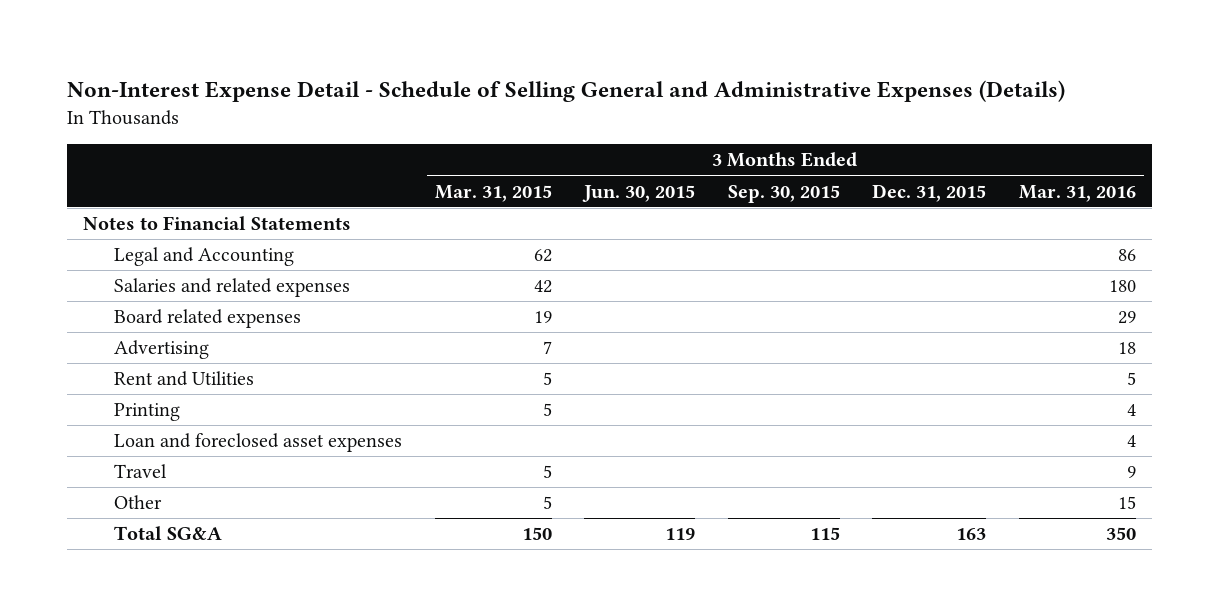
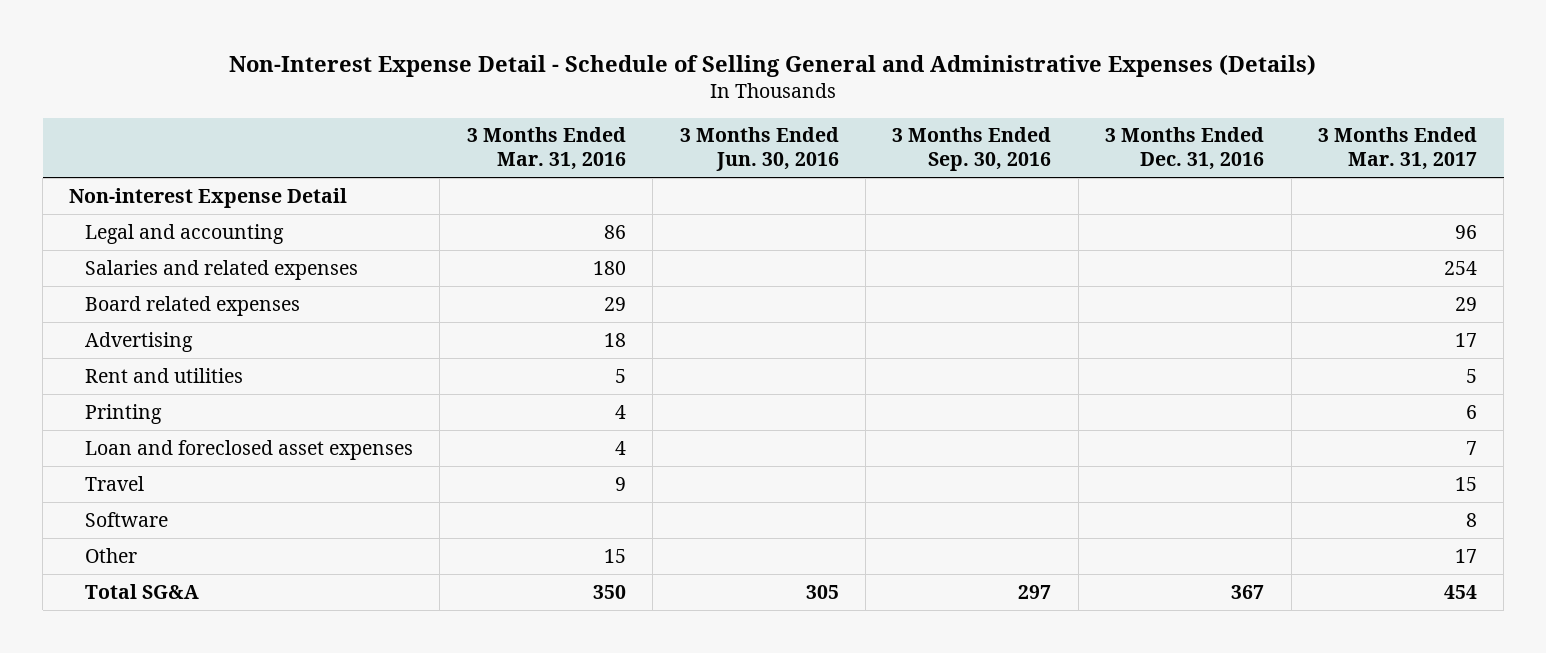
[434,184,552,202] Mar. 31, 2015 -> none
[582,184,696,202] Jun. 30, 2015 -> none
[727,184,840,203] Sep. 30, 2015 -> none
[872,183,987,202] Dec. 31, 2015 -> none
none -> [679,127,839,172] 3 Months Ended Jun. 30, 2016
none -> [892,127,1052,172] 3 Months Ended Sep. 30, 2016
none -> [1105,127,1265,171] 3 Months Ended Dec. 31, 2016
none -> [1317,127,1477,171] 3 Months Ended Mar. 31, 2017
[82,216,351,231] Notes to Financial Statements -> none
none -> [69,187,348,208] Non-interest Expense Detail
[114,247,295,267] Legal and Accounting -> [85,223,285,244] Legal and accounting
[114,371,255,387] Rent and Utilities -> [85,367,244,383] Rent and utilities
none -> [85,511,169,527] Software

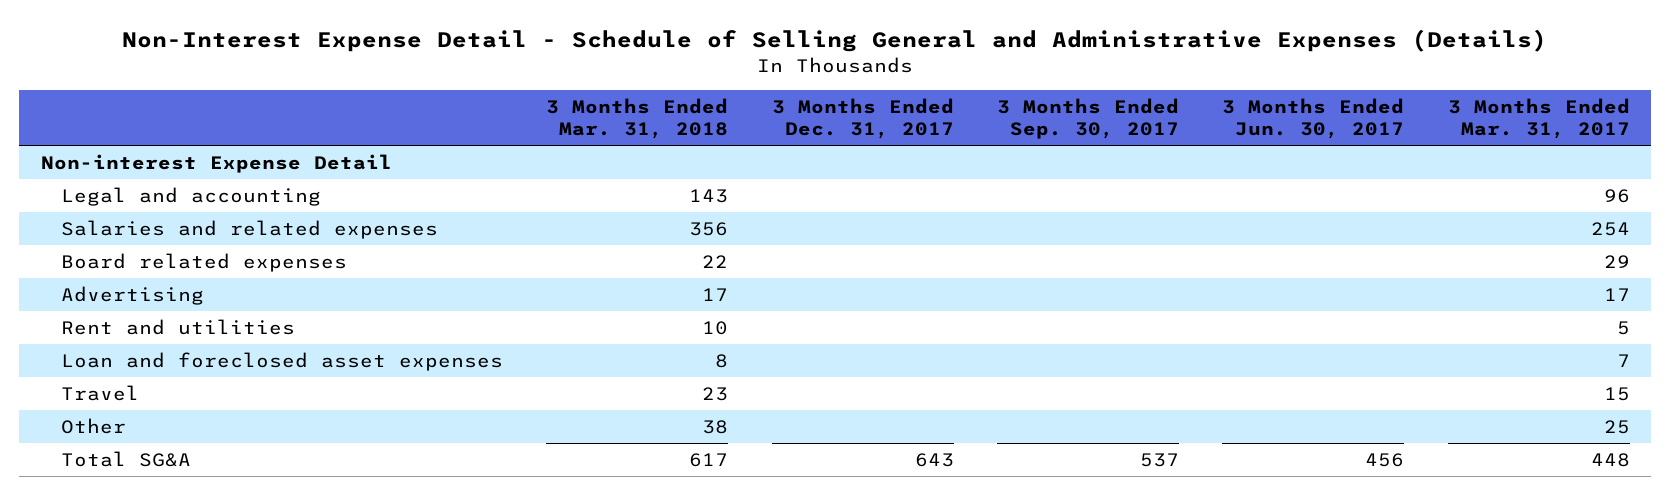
[466,127,626,171] 3 Months Ended Mar. 31, 2016 -> none
[679,127,839,172] 3 Months Ended Jun. 30, 2016 -> none
[892,127,1052,172] 3 Months Ended Sep. 30, 2016 -> none
[1105,127,1265,171] 3 Months Ended Dec. 31, 2016 -> none
none -> [546,97,729,139] 3 Months Ended Mar. 31, 2018
none -> [771,97,954,139] 3 Months Ended Dec. 31, 2017
none -> [996,97,1179,139] 3 Months Ended Sep. 30, 2017
none -> [1222,97,1405,139] 3 Months Ended Jun. 30, 2017
[85,403,163,424] Printing -> none
[85,511,169,527] Software -> none
[1454,548,1477,563] 17 -> [1603,419,1630,434] 25
[1443,584,1477,599] 454 -> [1590,452,1630,467] 448

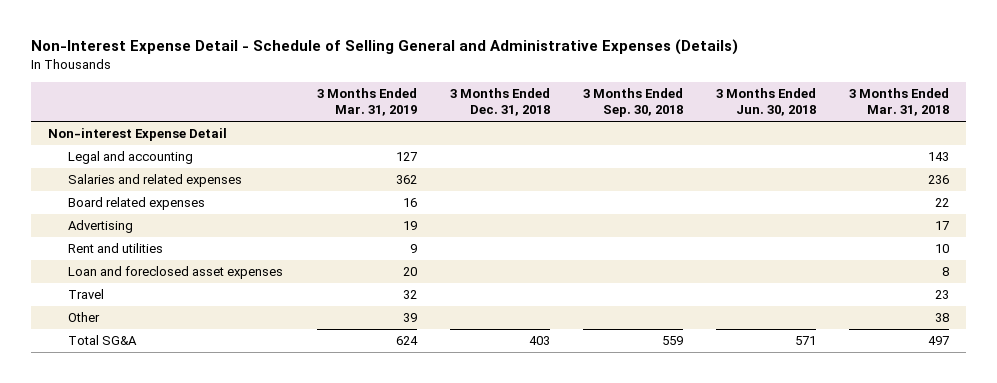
[771,97,954,139] 3 Months Ended Dec. 31, 2017 -> none
[996,97,1179,139] 3 Months Ended Sep. 30, 2017 -> none
[1222,97,1405,139] 3 Months Ended Jun. 30, 2017 -> none
[1447,97,1630,139] 3 Months Ended Mar. 31, 2017 -> none
none -> [316,88,417,117] 3 Months Ended Mar. 31, 2019
none -> [449,88,550,117] 3 Months Ended Dec. 31, 2018
none -> [582,88,683,118] 3 Months Ended Sep. 30, 2018
none -> [716,88,817,117] 3 Months Ended Jun. 30, 2018
[689,221,729,236] 356 -> [928,175,950,185] 236
[689,452,729,467] 617 -> [928,336,950,346] 497

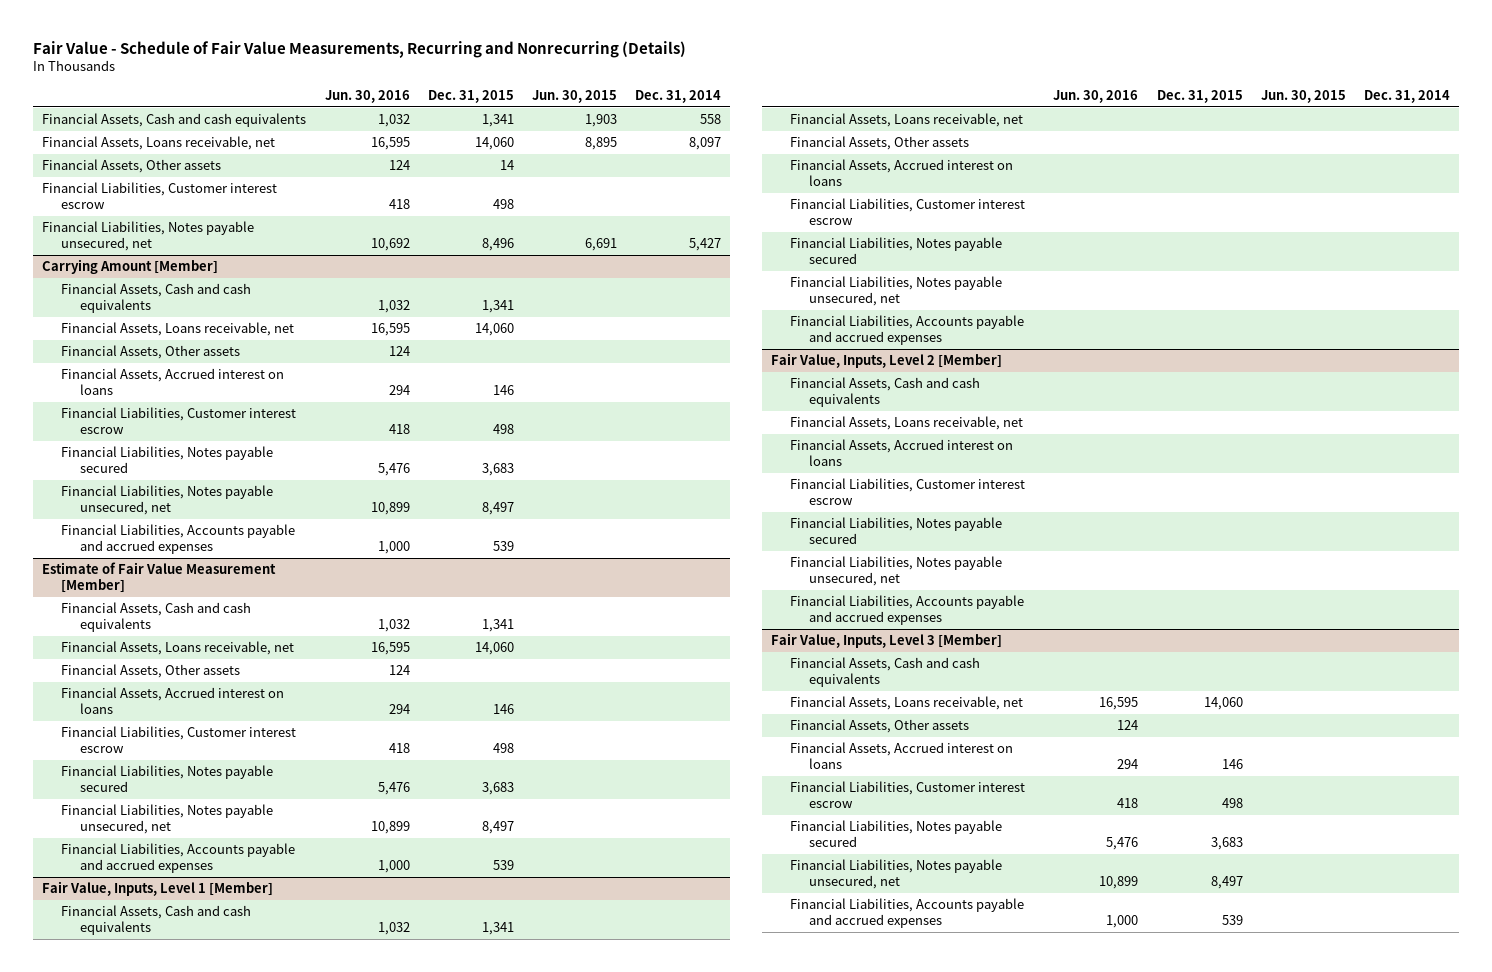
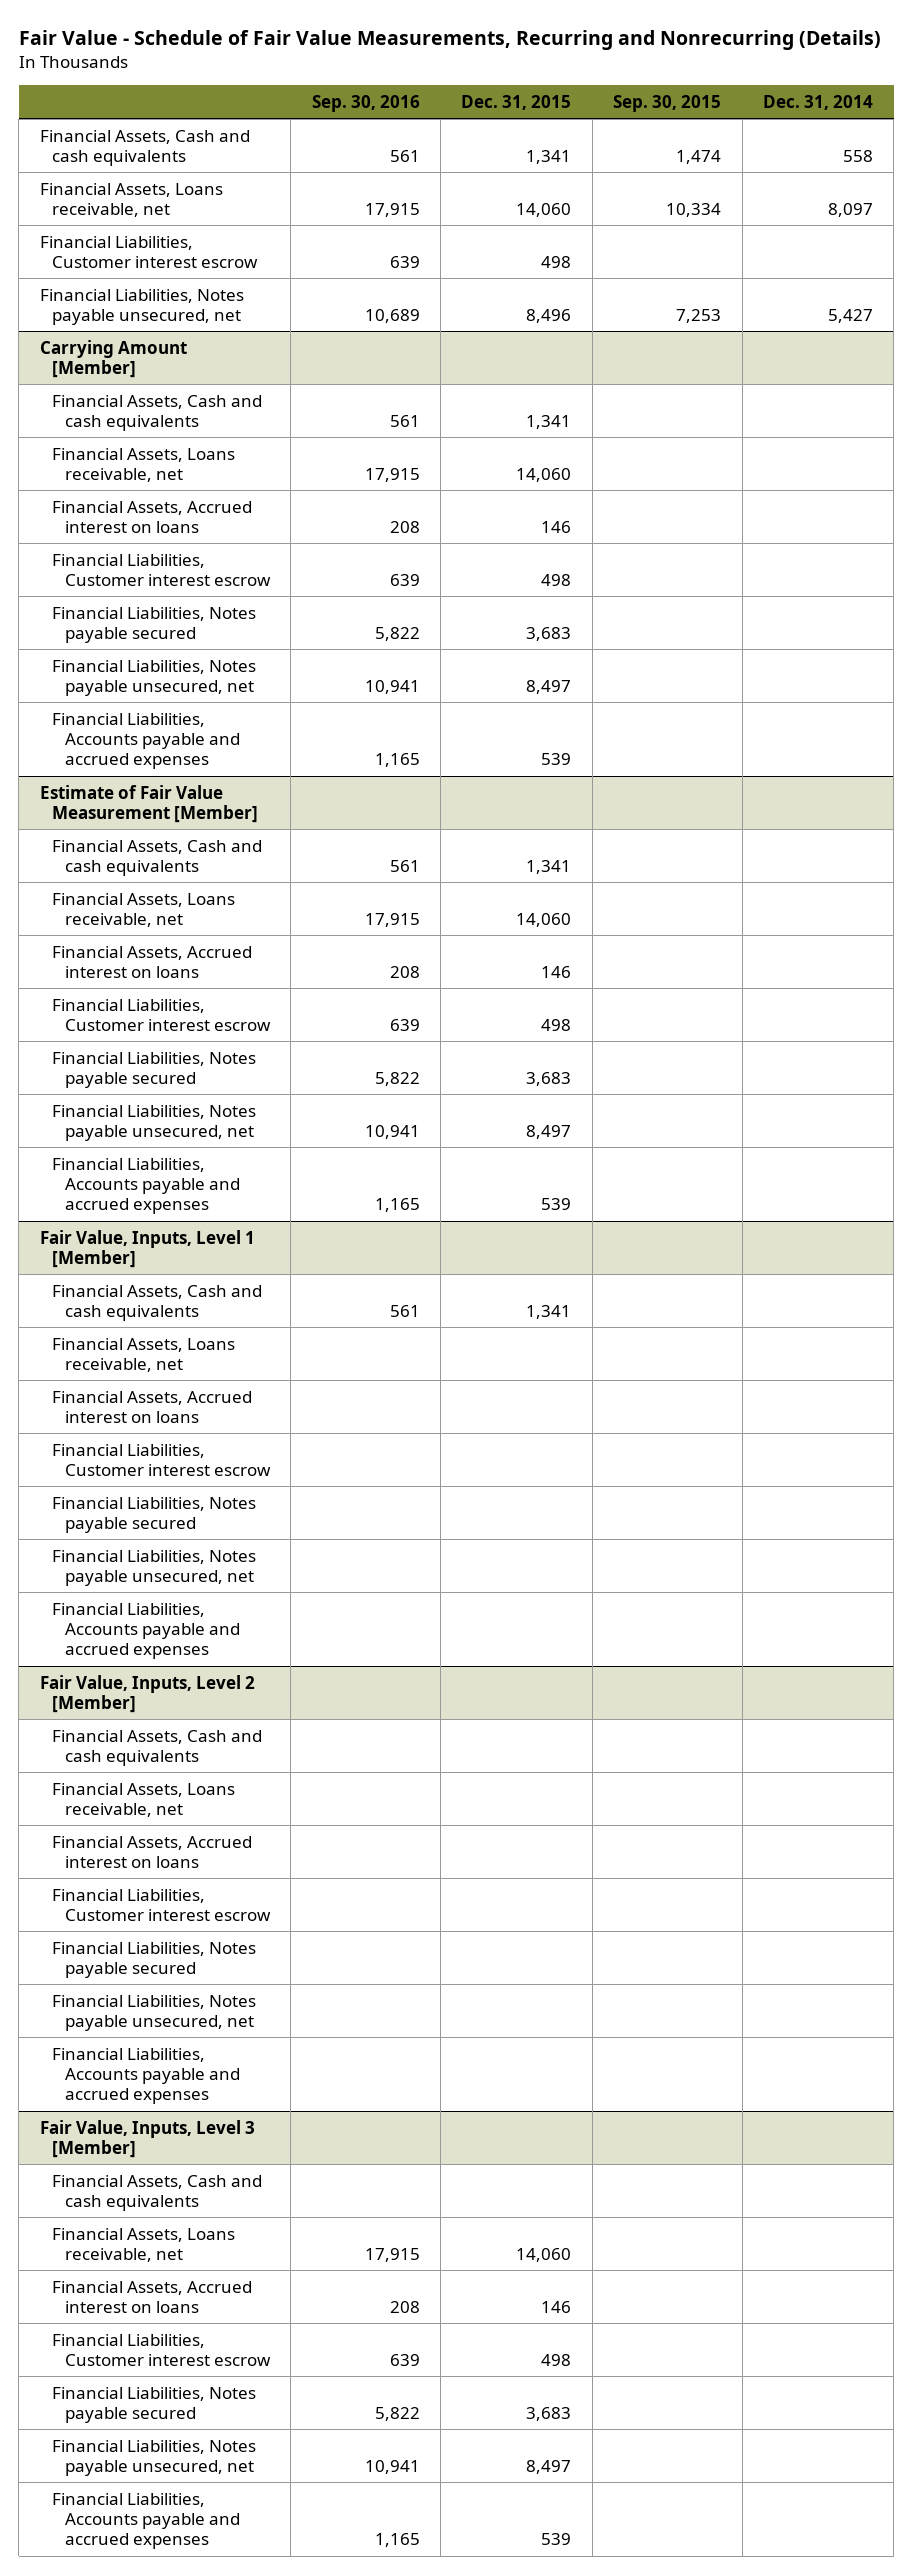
[324,90,410,104] Jun. 30, 2016 -> none
[531,90,617,104] Jun. 30, 2015 -> none
none -> [311,94,420,112] Sep. 30, 2016
none -> [613,94,722,112] Sep. 30, 2015
[42,159,222,174] Financial Assets, Other assets -> none
[61,345,241,360] Financial Assets, Other assets -> none
[61,664,241,679] Financial Assets, Other assets -> none
[790,136,970,151] Financial Assets, Other assets -> none
[790,719,970,734] Financial Assets, Other assets -> none

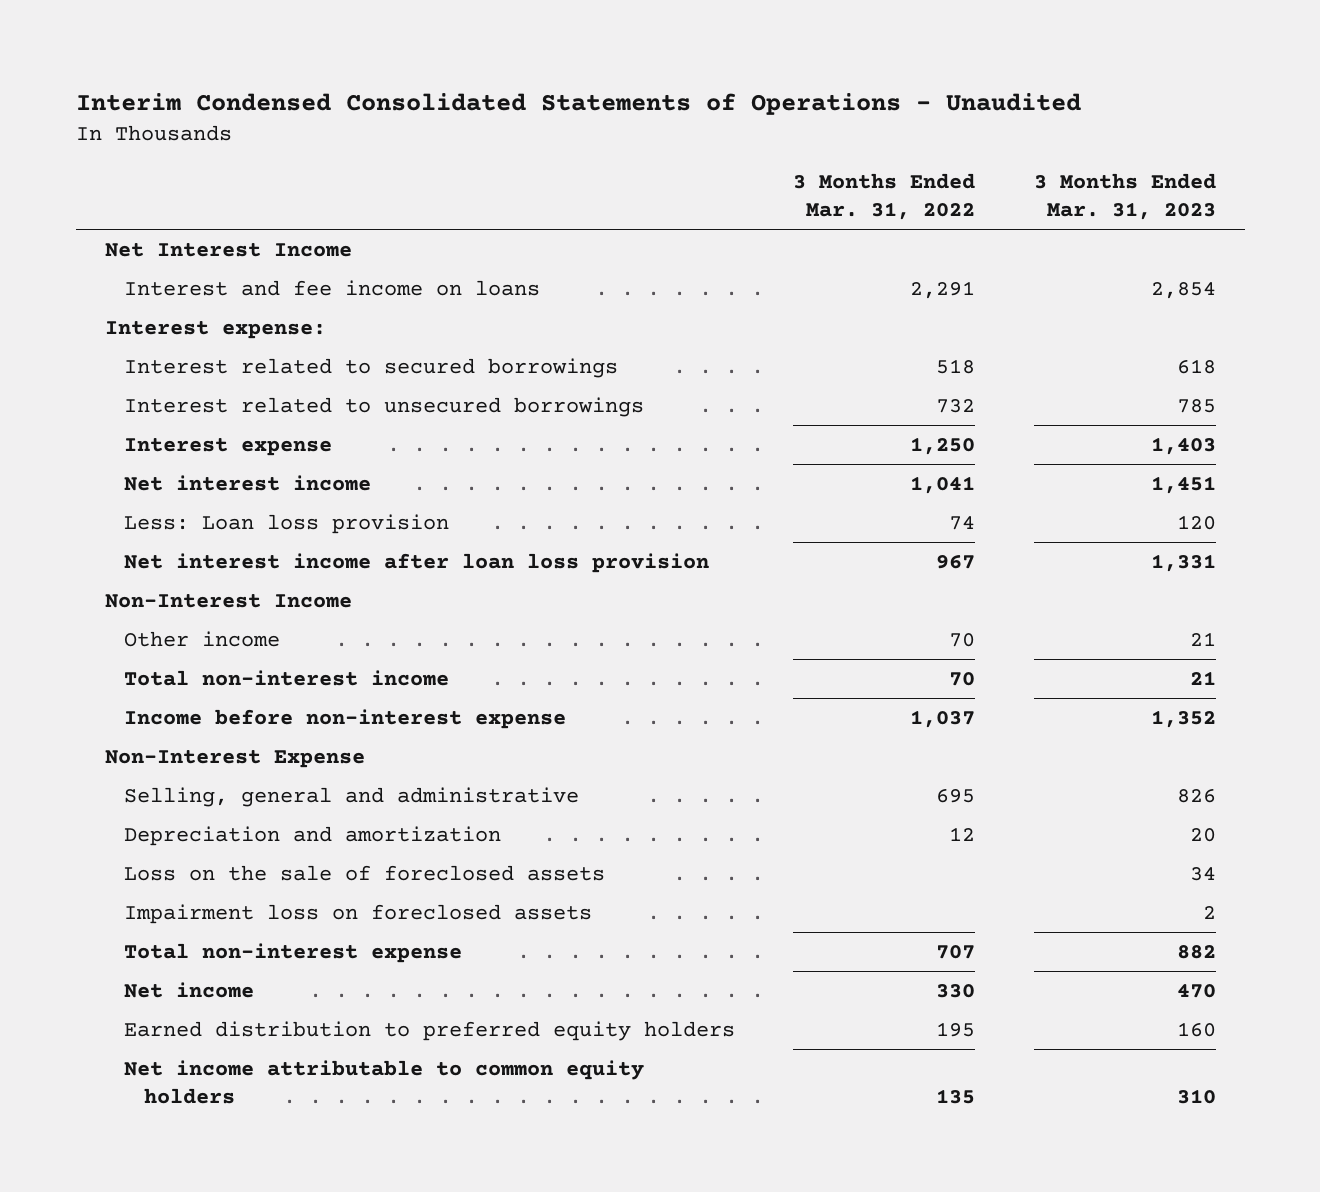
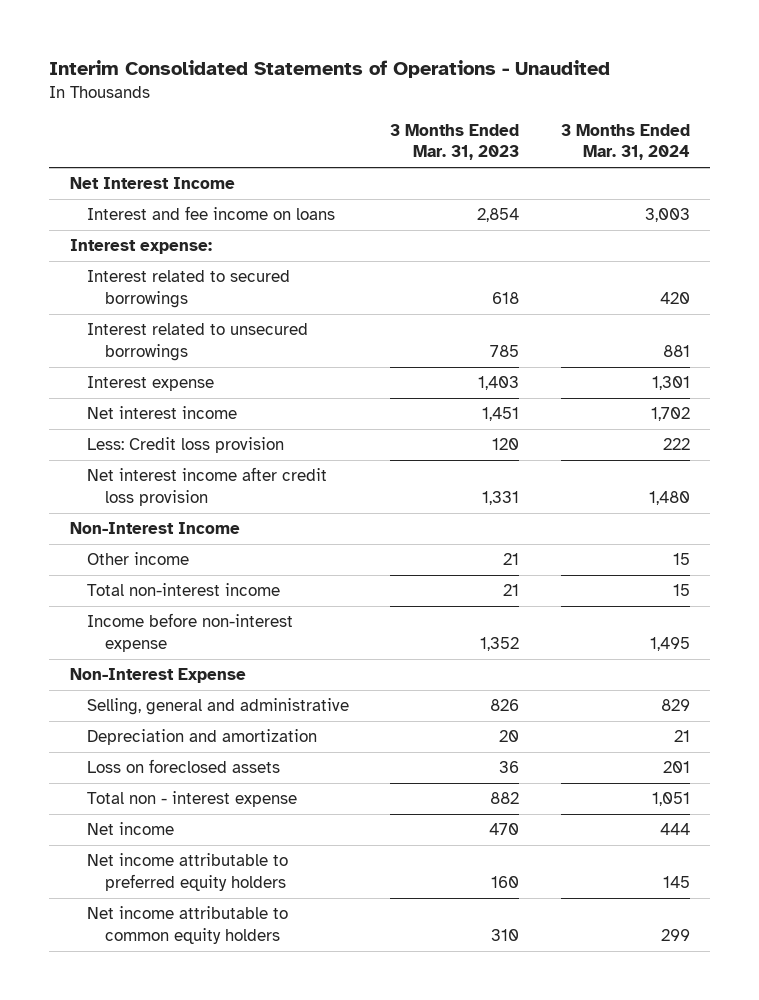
[75,92,1081,115] Interim Condensed Consolidated Statements of Operations - Unaudited -> [48,59,610,78] Interim Consolidated Statements of Operations - Unaudited
[793,172,976,221] 3 Months Ended Mar. 31, 2022 -> none
none -> [560,123,690,161] 3 Months Ended Mar. 31, 2024
[124,513,450,534] Less: Loan loss provision -> [87,437,285,454] Less: Credit loss provision
[124,552,710,573] Net interest income after loan loss provision -> [87,467,328,507] Net interest income after credit loss provision
[124,903,593,924] Impairment loss on foreclosed assets -> none
[124,864,606,881] Loss on the sale of foreclosed assets -> [87,759,281,774] Loss on foreclosed assets
[1189,866,1216,881] 34 -> [499,761,520,774] 36
[124,942,463,963] Total non-interest expense -> [87,791,298,808] Total non - interest expense
[124,1020,736,1041] Earned distribution to preferred equity holders -> [87,853,289,892] Net income attributable to preferred equity holders

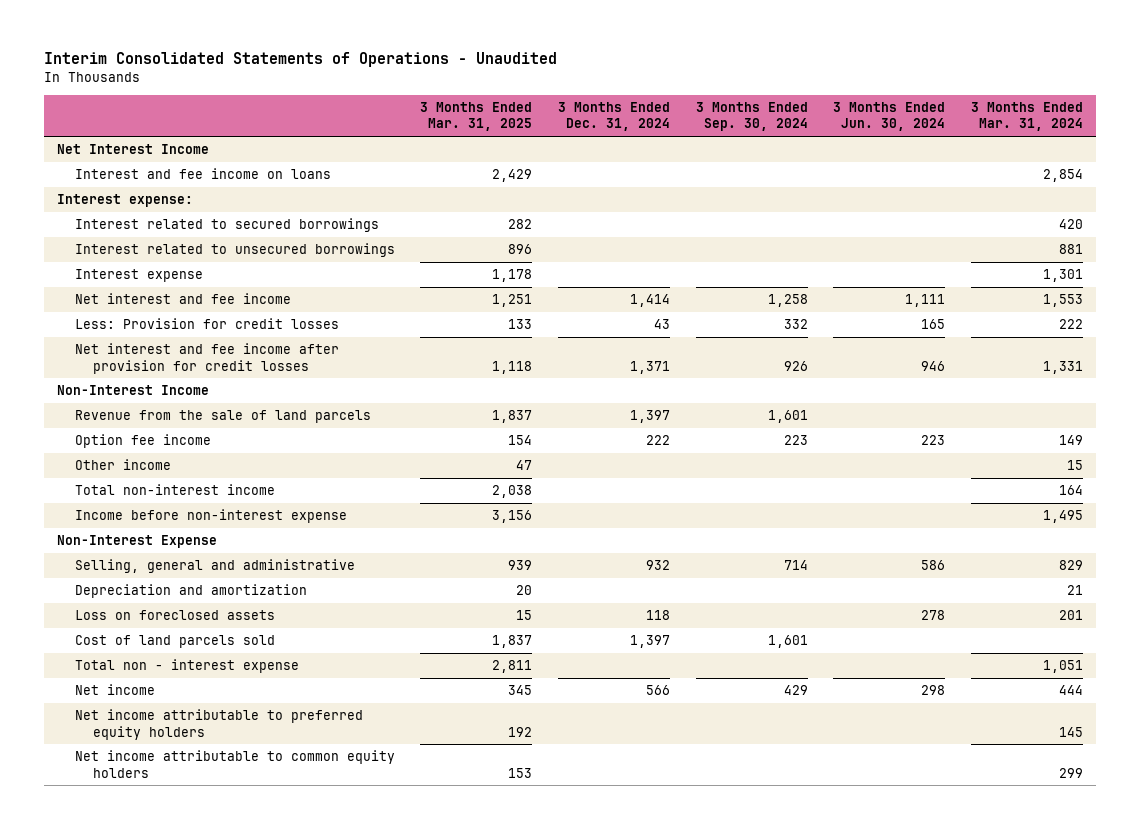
[390,123,520,161] 3 Months Ended Mar. 31, 2023 -> none
none -> [420,101,533,132] 3 Months Ended Mar. 31, 2025
none -> [558,101,671,132] 3 Months Ended Dec. 31, 2024
none -> [695,101,808,132] 3 Months Ended Sep. 30, 2024
none -> [833,101,946,132] 3 Months Ended Jun. 30, 2024
[644,208,690,223] 3,003 -> [1042,169,1083,183] 2,854
[87,406,238,420] Net interest income -> [74,293,291,305] Net interest and fee income
[650,407,690,422] 1,702 -> [1042,294,1083,308] 1,553
[87,437,285,454] Less: Credit loss provision -> [74,318,339,330] Less: Provision for credit losses
[87,467,328,507] Net interest income after credit loss provision -> [74,343,339,374] Net interest and fee income after provision for credit losses
[648,491,690,506] 1,480 -> [1042,360,1083,374] 1,331
none -> [74,410,371,424] Revenue from the sale of land parcels
none -> [74,434,211,449] Option fee income
[672,584,690,597] 15 -> [1058,485,1083,496] 164
none -> [74,635,275,649] Cost of land parcels sold

